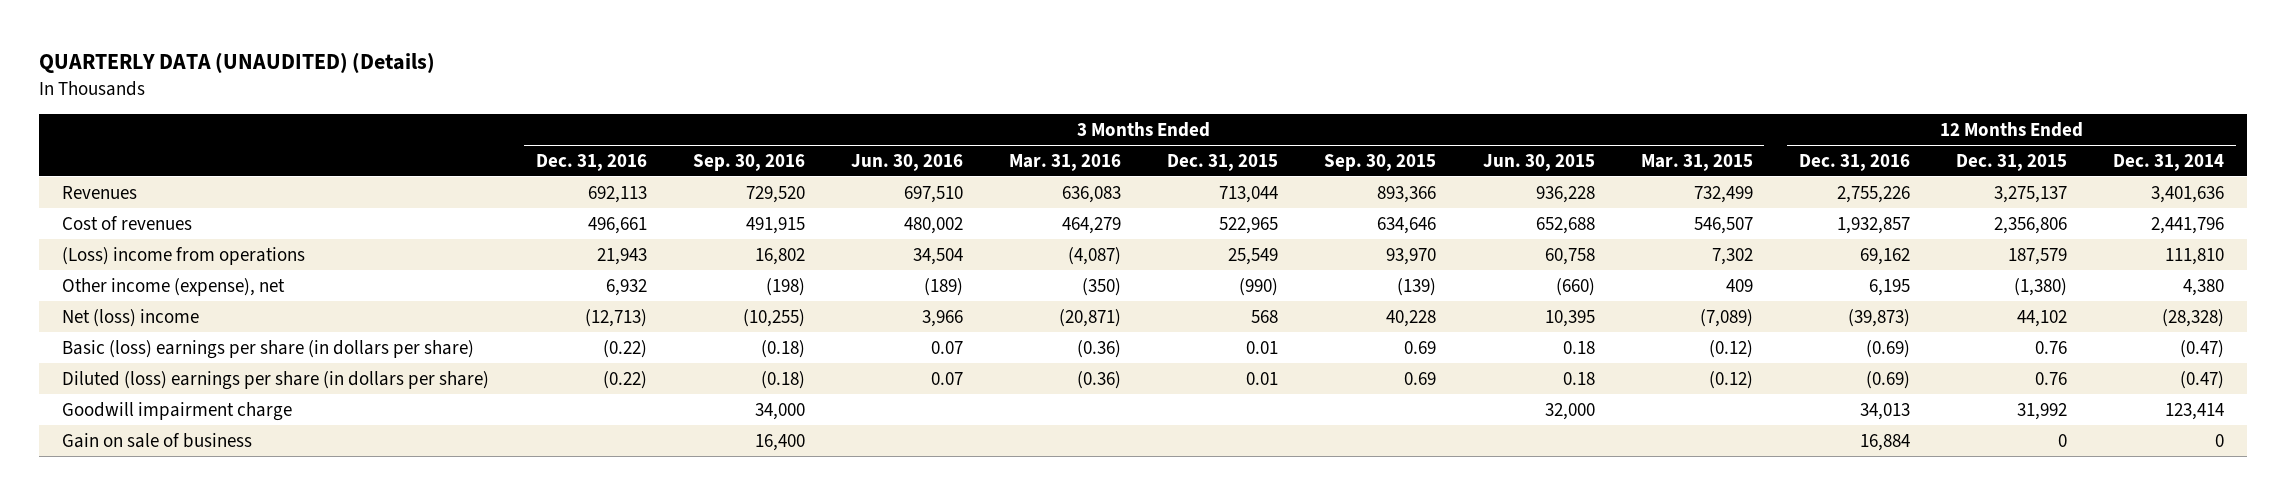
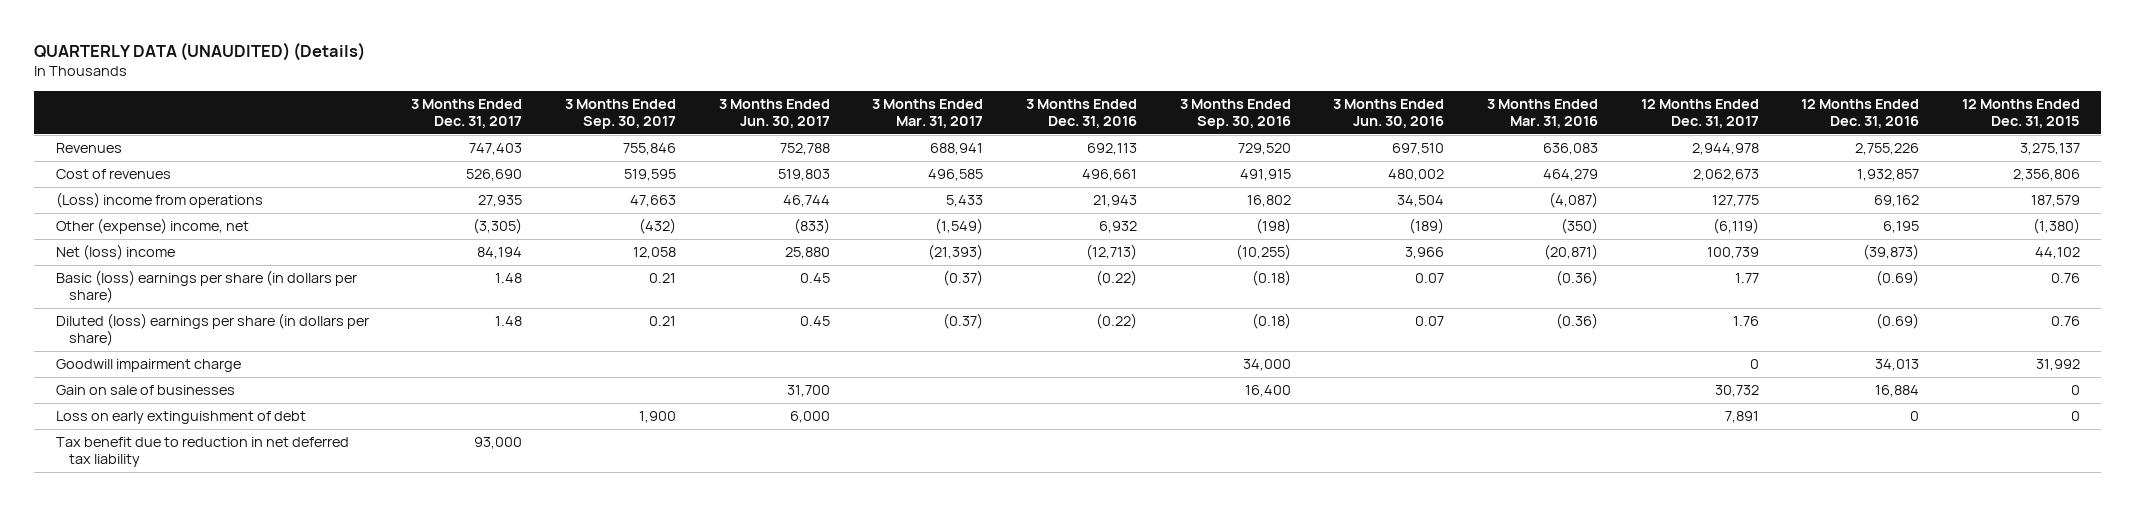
[1167,153,1279,171] Dec. 31, 2015 -> none
[1324,153,1437,171] Sep. 30, 2015 -> none
[1482,153,1595,171] Jun. 30, 2015 -> none
[1640,153,1753,171] Mar. 31, 2015 -> none
[2113,153,2225,171] Dec. 31, 2014 -> none
none -> [411,99,523,129] 3 Months Ended Dec. 31, 2017
none -> [565,99,677,130] 3 Months Ended Sep. 30, 2017
none -> [718,99,830,129] 3 Months Ended Jun. 30, 2017
none -> [872,99,984,129] 3 Months Ended Mar. 31, 2017
none -> [1640,99,1759,129] 12 Months Ended Dec. 31, 2017
[62,277,286,296] Other income (expense), net -> [55,218,249,235] Other (expense) income, net
[62,432,253,448] Gain on sale of business -> [55,385,235,396] Gain on sale of businesses
none -> [55,411,306,425] Loss on early extinguishment of debt
none -> [55,437,349,468] Tax benefit due to reduction in net deferred tax liability

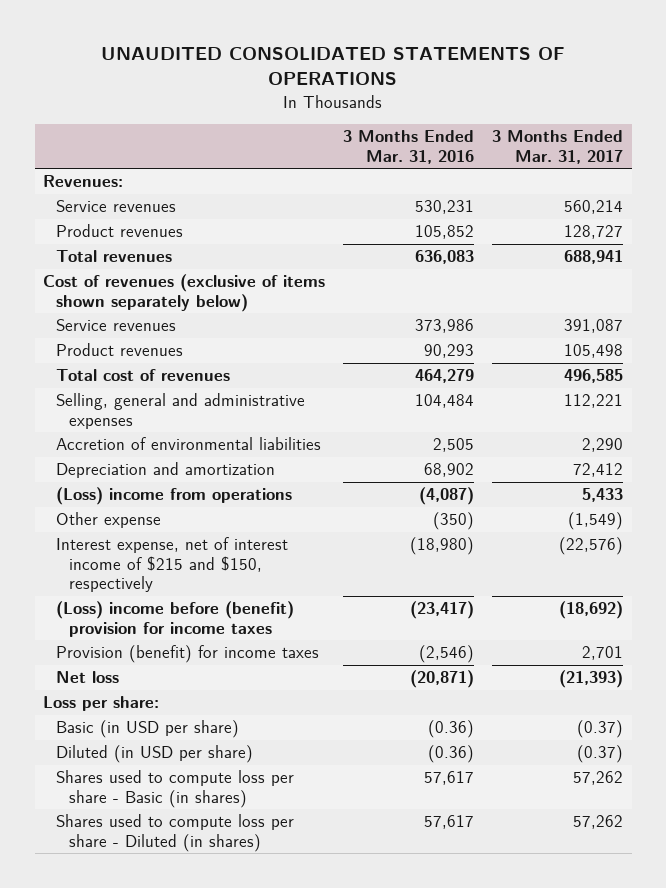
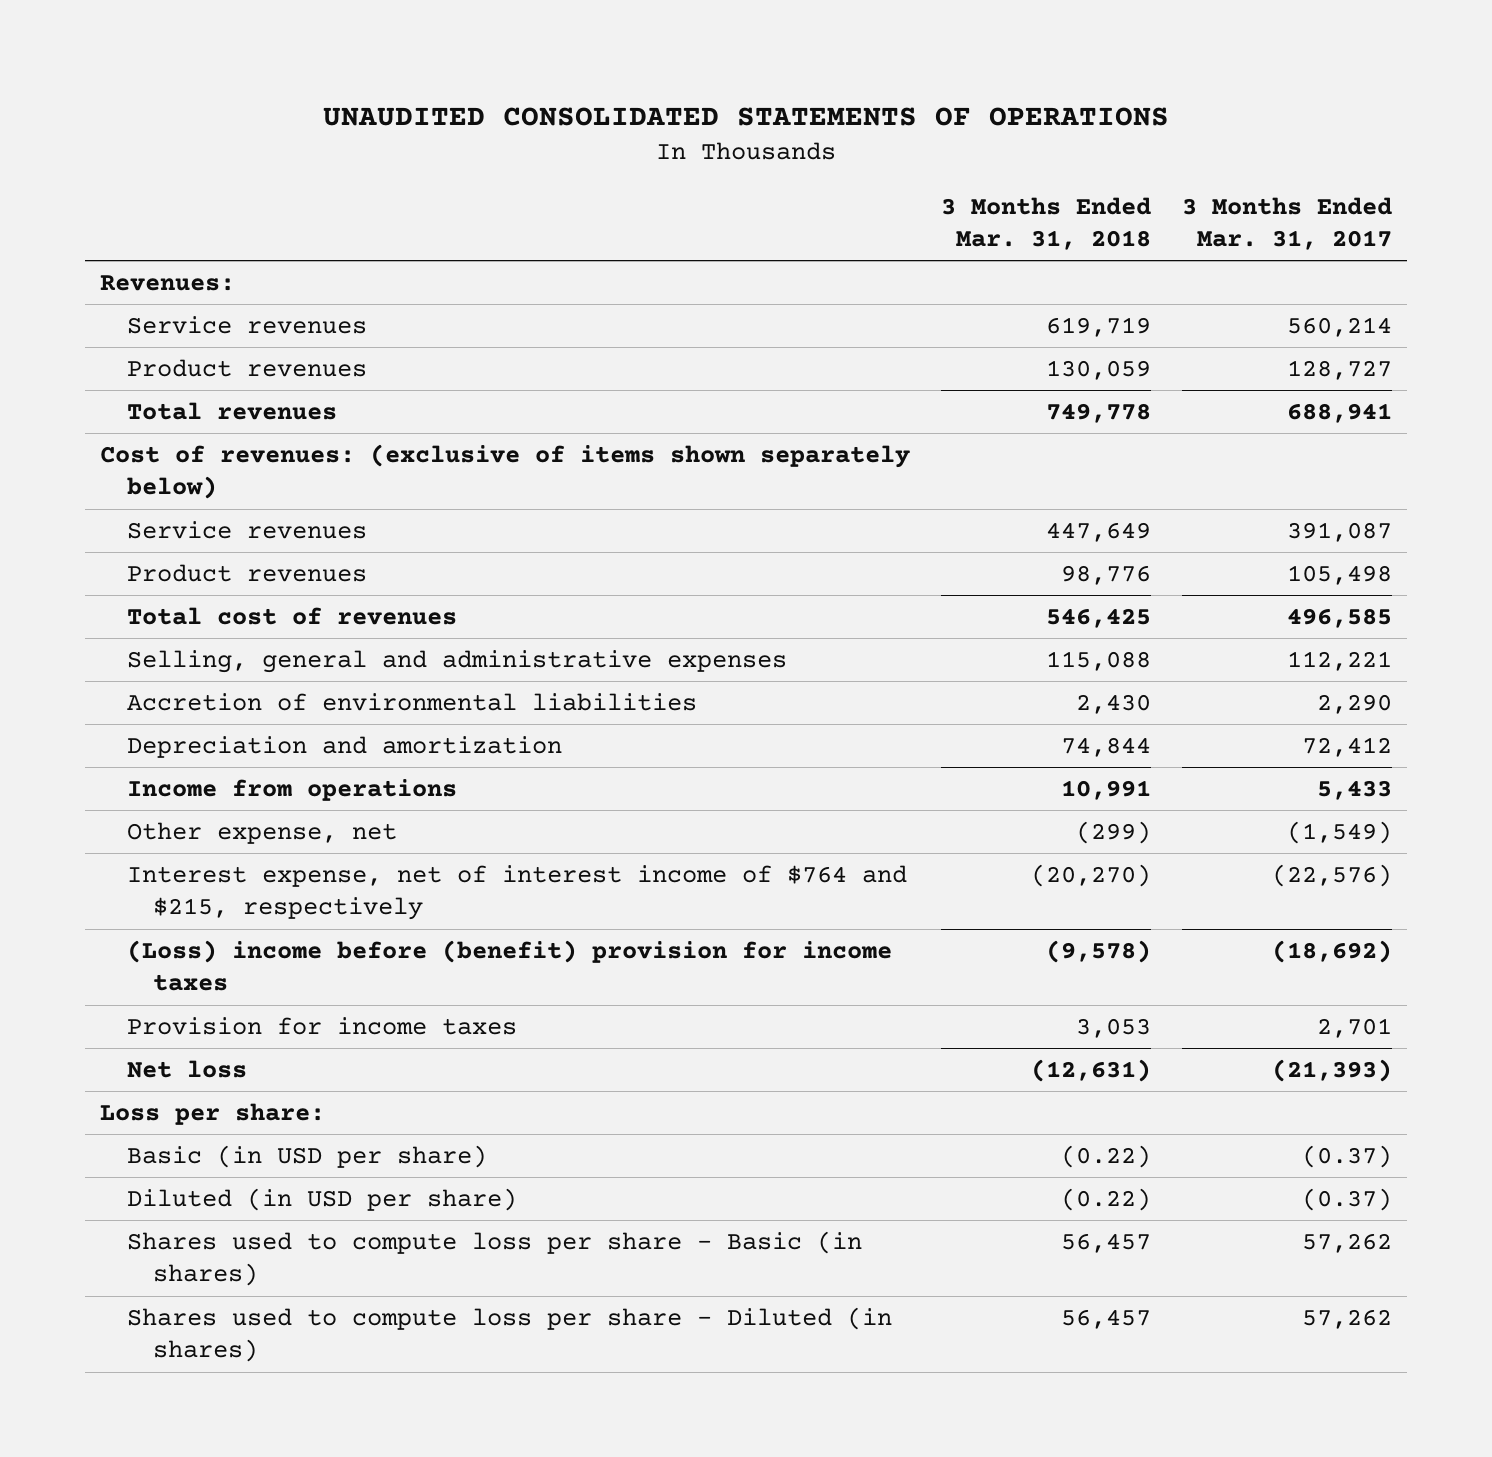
[343,130,475,164] 3 Months Ended Mar. 31, 2016 -> none
none -> [941,196,1152,251] 3 Months Ended Mar. 31, 2018
[43,274,326,312] Cost of revenues (exclusive of items shown separately below) -> [100,444,911,500] Cost of revenues: (exclusive of items shown separately below)
[56,487,293,506] (Loss) income from operations -> [126,779,457,802] Income from operations
[56,512,162,529] Other expense -> [126,822,397,845] Other expense, net
[56,537,289,592] Interest expense, net of interest income of $215 and $150, respectively -> [126,865,907,921] Interest expense, net of interest income of $764 and $215, respectively
[56,645,320,664] Provision (benefit) for income taxes -> [126,1017,517,1036] Provision for income taxes

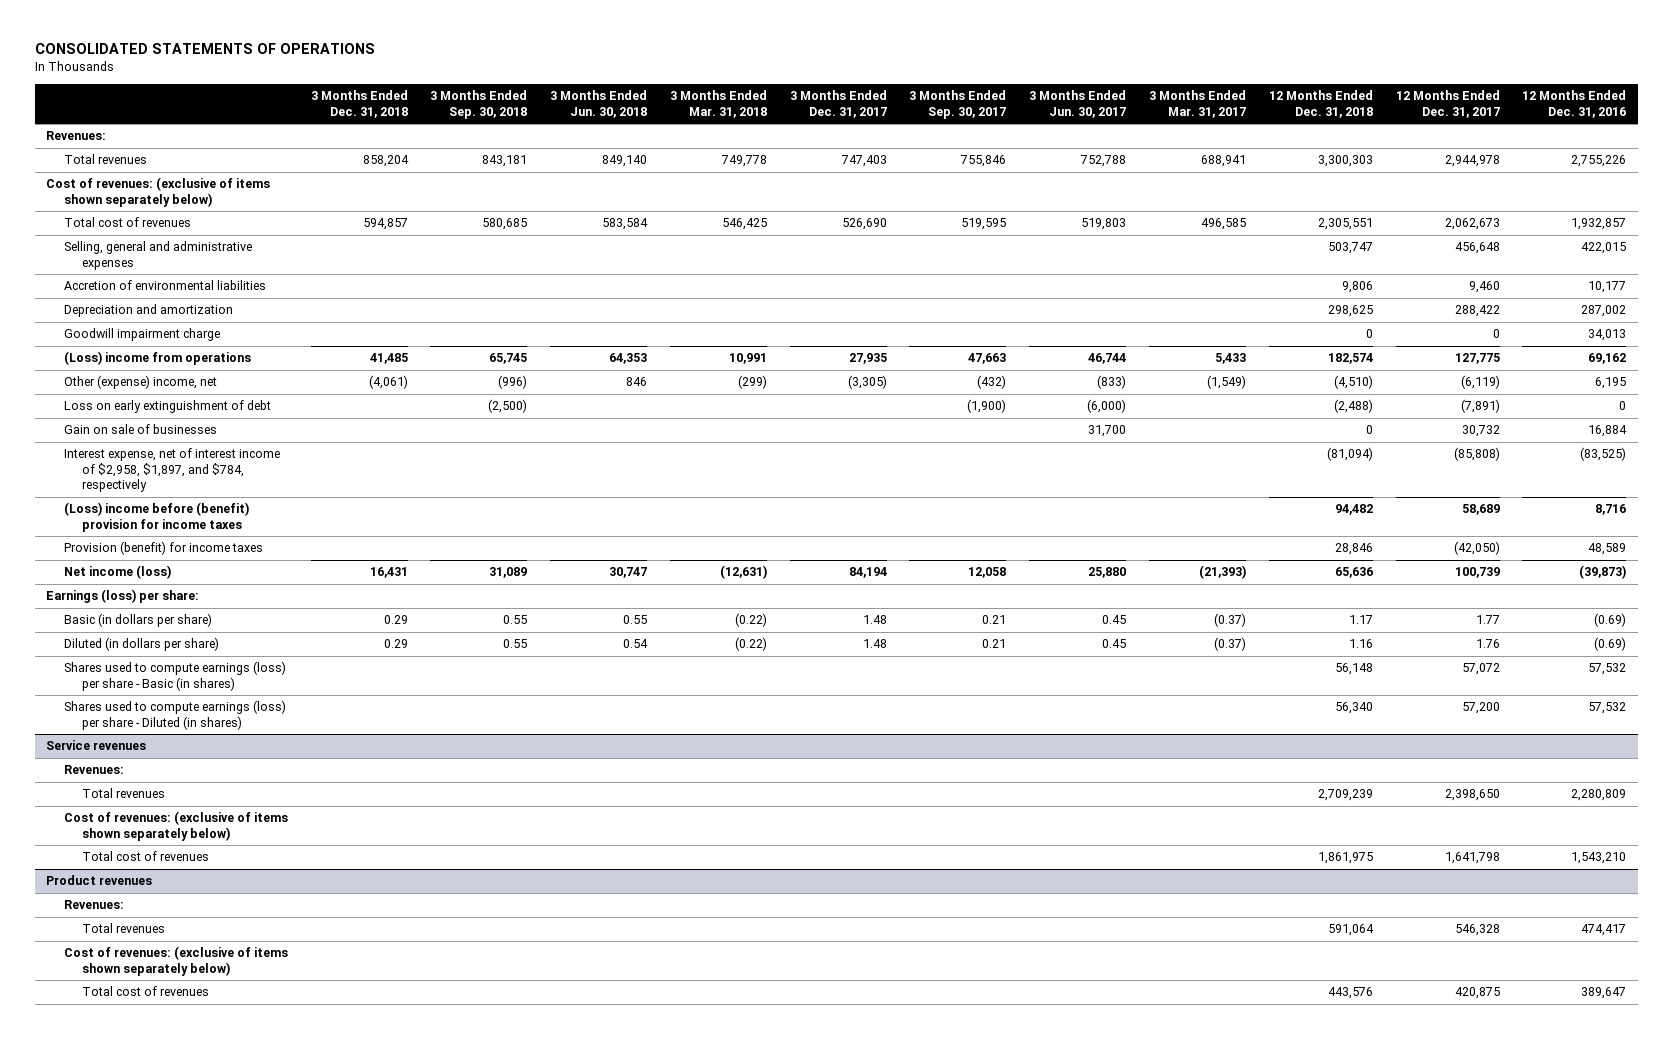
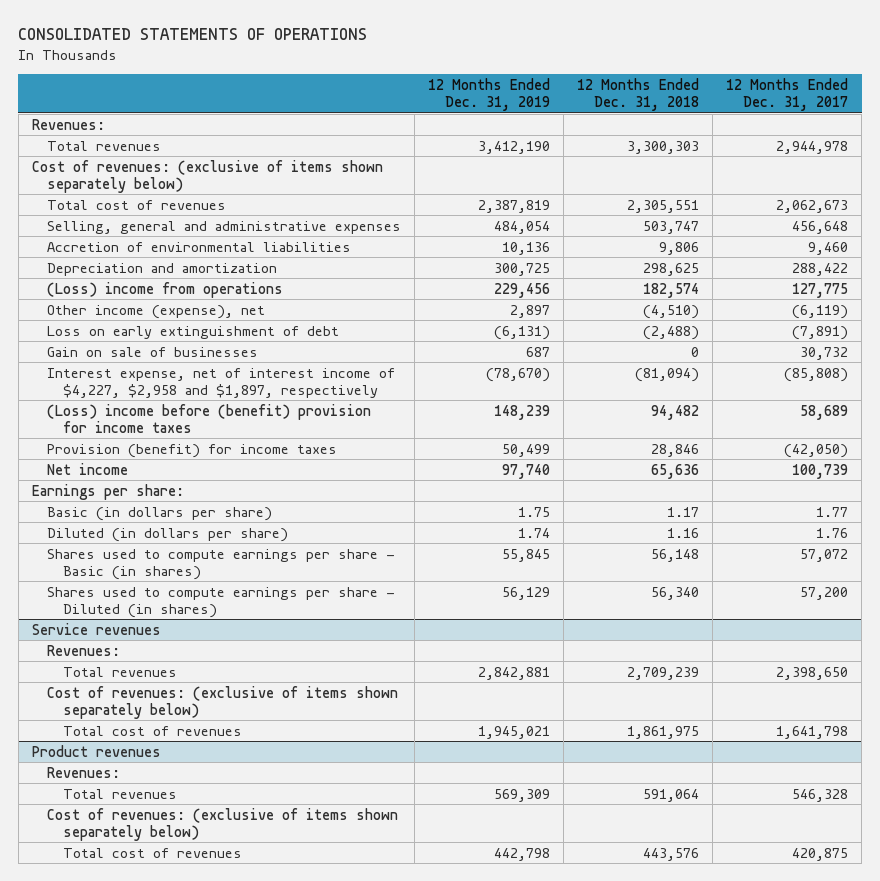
[310,90,408,118] 3 Months Ended Dec. 31, 2018 -> none
[430,90,528,119] 3 Months Ended Sep. 30, 2018 -> none
[550,90,648,118] 3 Months Ended Jun. 30, 2018 -> none
[669,90,767,118] 3 Months Ended Mar. 31, 2018 -> none
[789,90,887,118] 3 Months Ended Dec. 31, 2017 -> none
[909,90,1007,119] 3 Months Ended Sep. 30, 2017 -> none
[1029,90,1127,118] 3 Months Ended Jun. 30, 2017 -> none
[1148,90,1246,118] 3 Months Ended Mar. 31, 2017 -> none
[1522,90,1627,118] 12 Months Ended Dec. 31, 2016 -> none
none -> [428,77,551,111] 12 Months Ended Dec. 31, 2019
[63,328,220,342] Goodwill impairment charge -> none
[63,375,217,390] Other (expense) income, net -> [47,304,266,319] Other income (expense), net
[63,448,280,493] Interest expense, net of interest income of $2,958, $1,897, and $784, respectively -> [47,367,396,398] Interest expense, net of interest income of $4,227, $2,958 and $1,897, respectively
[63,565,171,580] Net income (loss) -> [47,462,129,475] Net income
[46,589,200,604] Earnings (loss) per share: -> [31,483,184,500] Earnings per share:
[63,661,286,691] Shares used to compute earnings (loss) per share - Basic (in shares) -> [47,548,396,580] Shares used to compute earnings per share - Basic (in shares)
[63,700,286,730] Shares used to compute earnings (loss) per share - Diluted (in shares) -> [47,586,396,618] Shares used to compute earnings per share - Diluted (in shares)

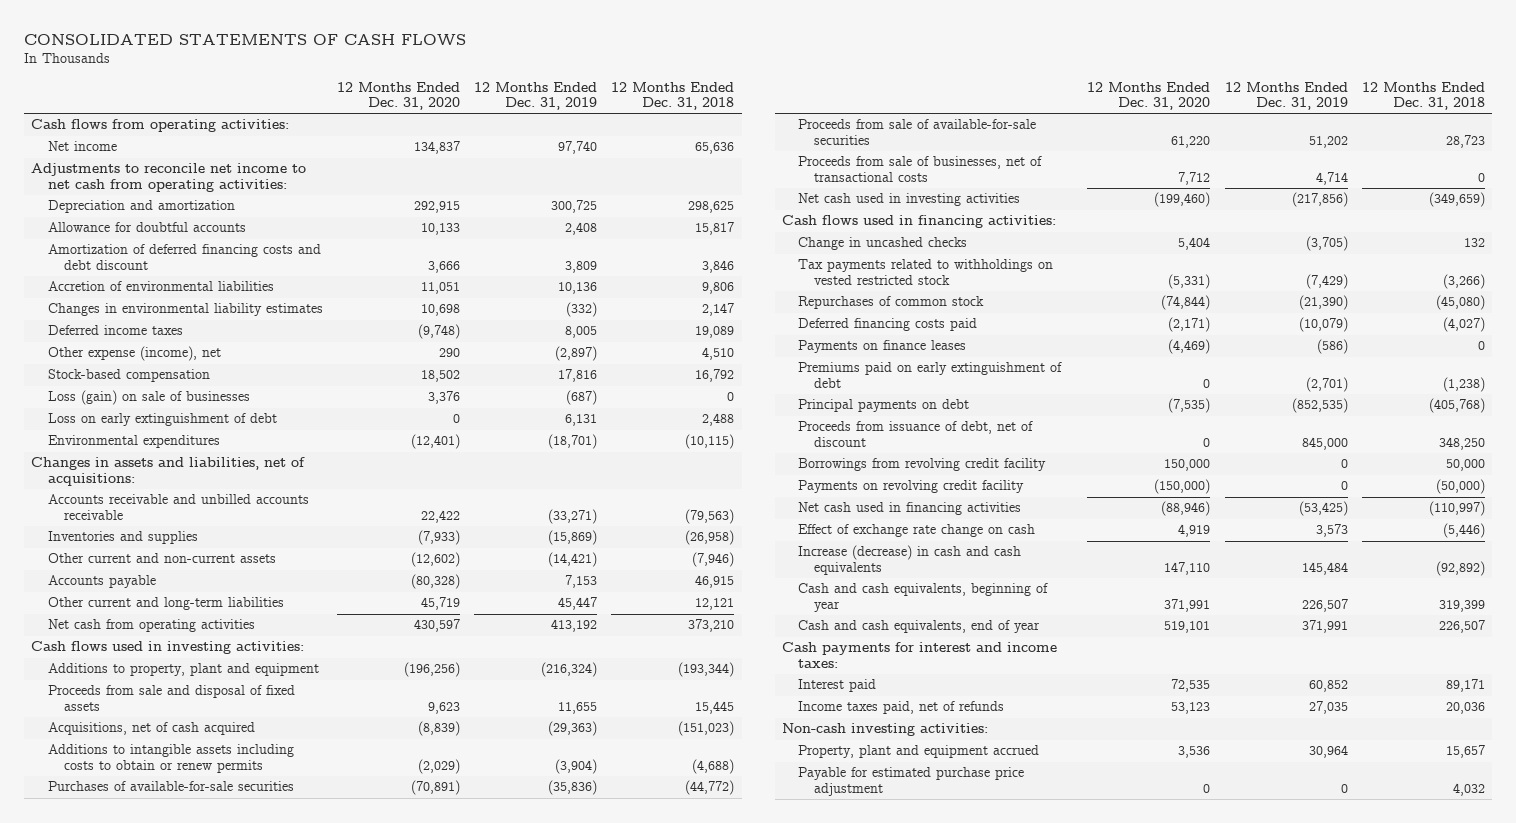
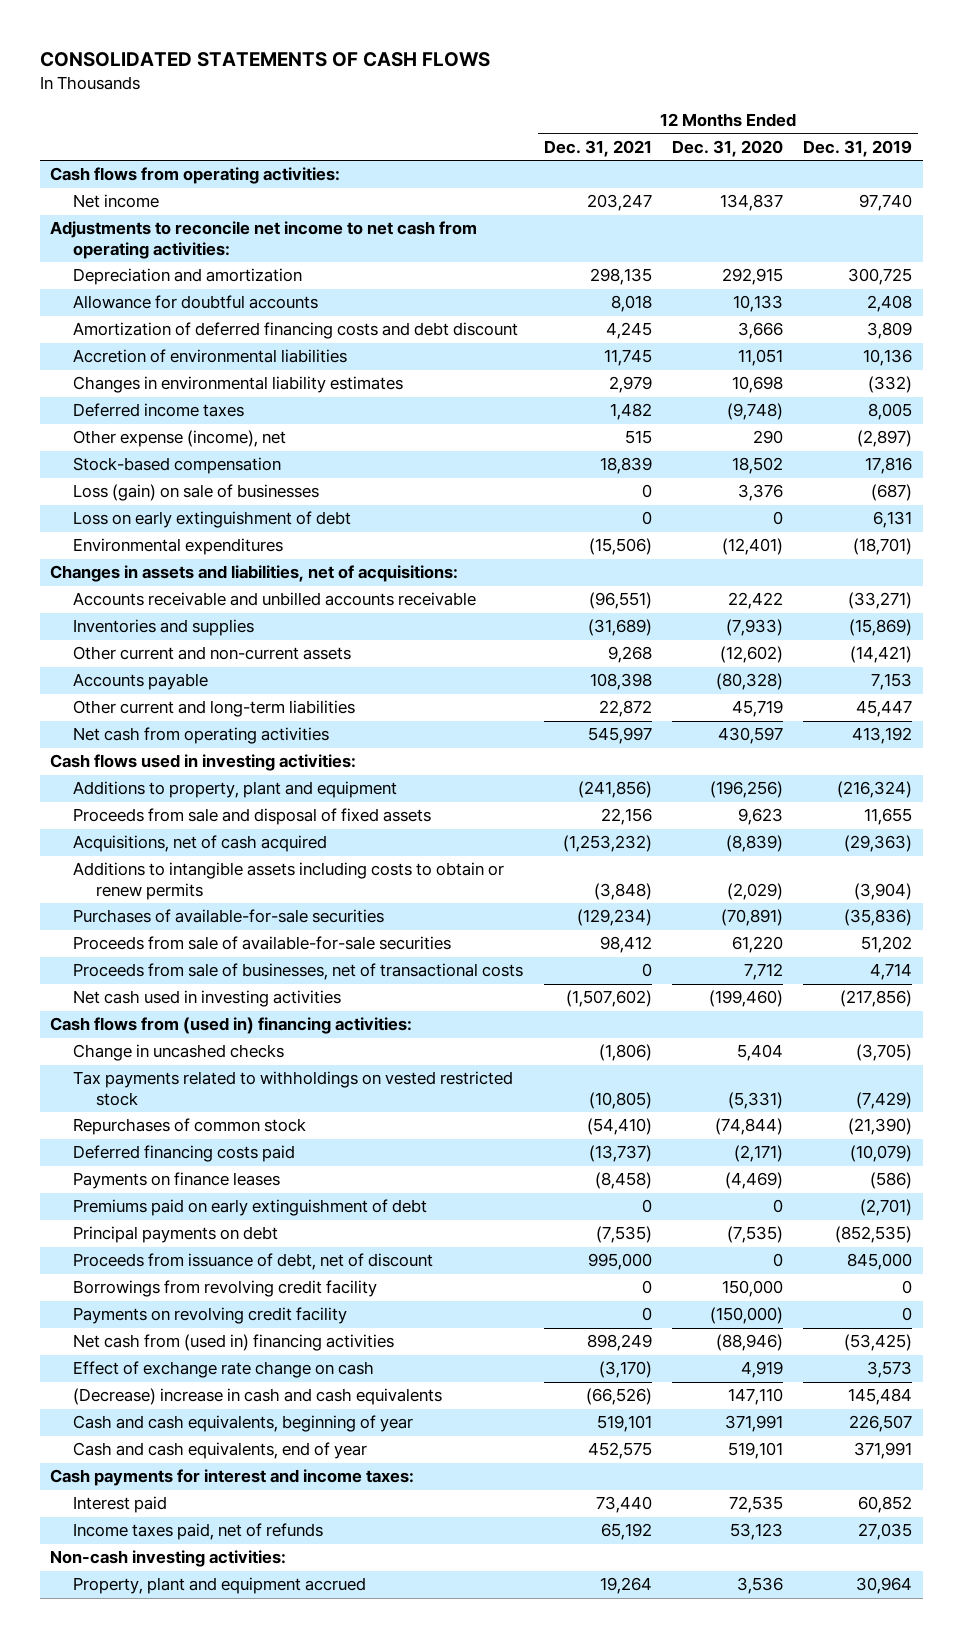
[611,81,735,111] 12 Months Ended Dec. 31, 2018 -> none
none -> [543,139,652,157] Dec. 31, 2021
[782,215,1057,229] Cash flows used in financing activities: -> [50,1017,413,1035] Cash flows from (used in) financing activities:
[798,502,1022,516] Net cash used in financing activities -> [73,1334,395,1352] Net cash from (used in) financing activities
[798,545,1022,575] Increase (decrease) in cash and cash equivalents -> [73,1388,443,1406] (Decrease) increase in cash and cash equivalents
[798,767,1025,796] Payable for estimated purchase price adjustment -> none

